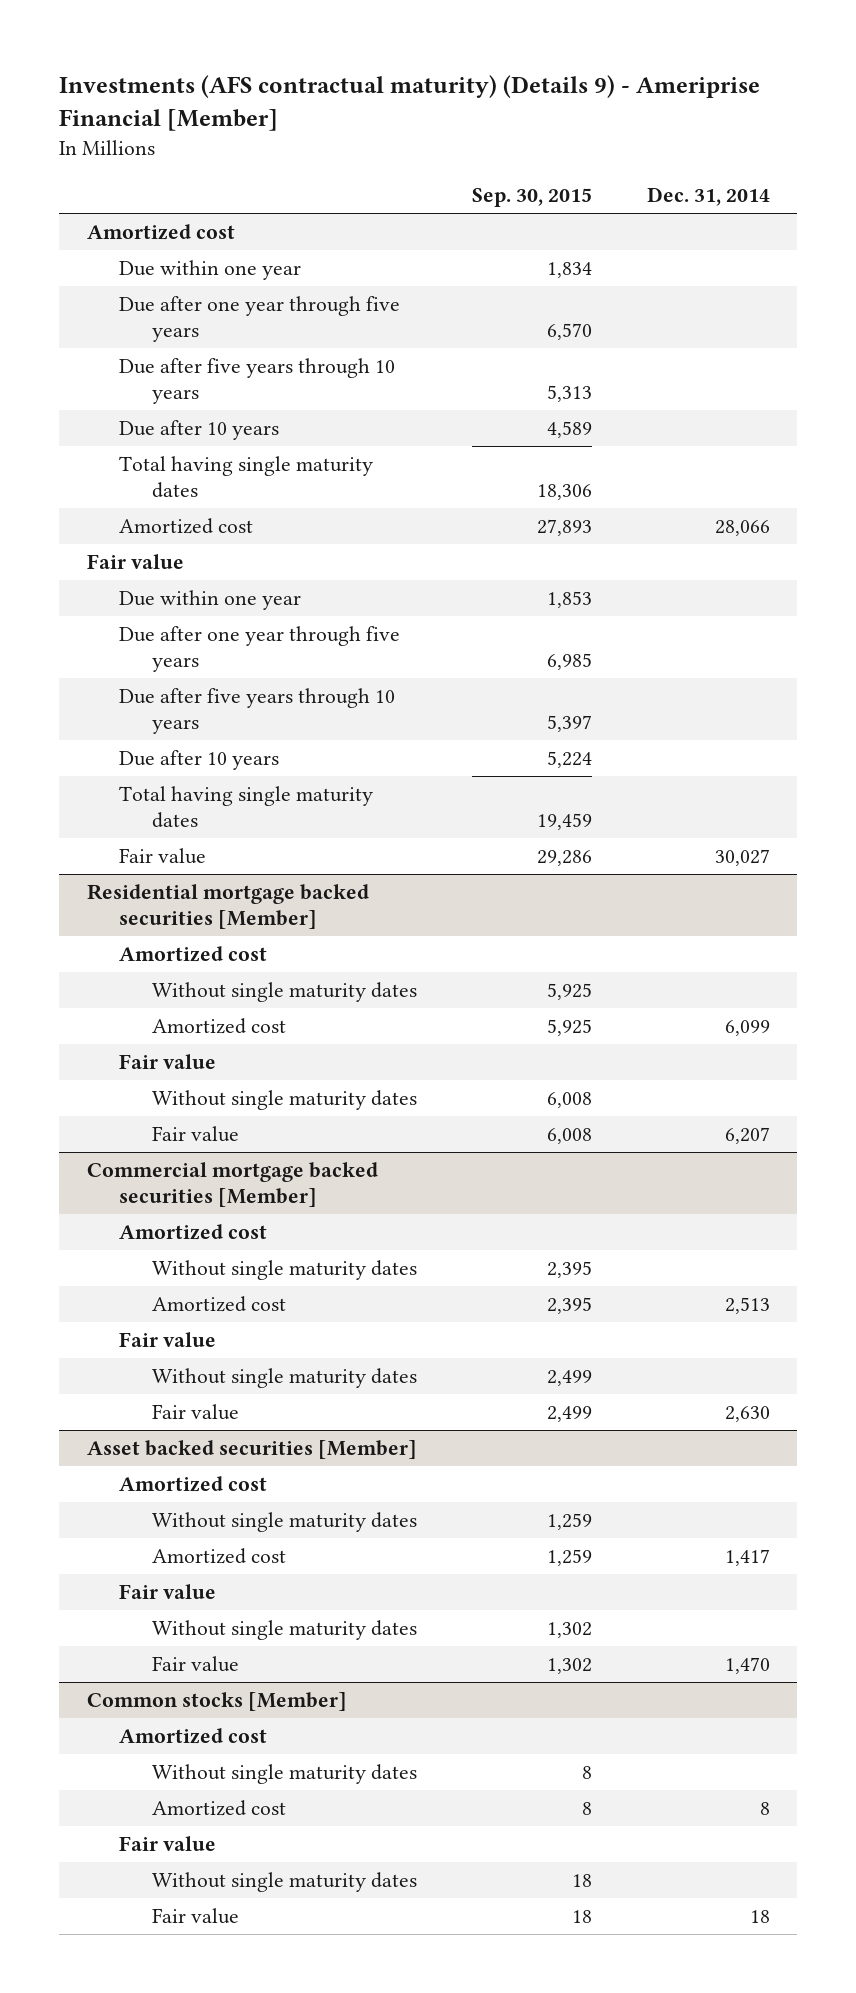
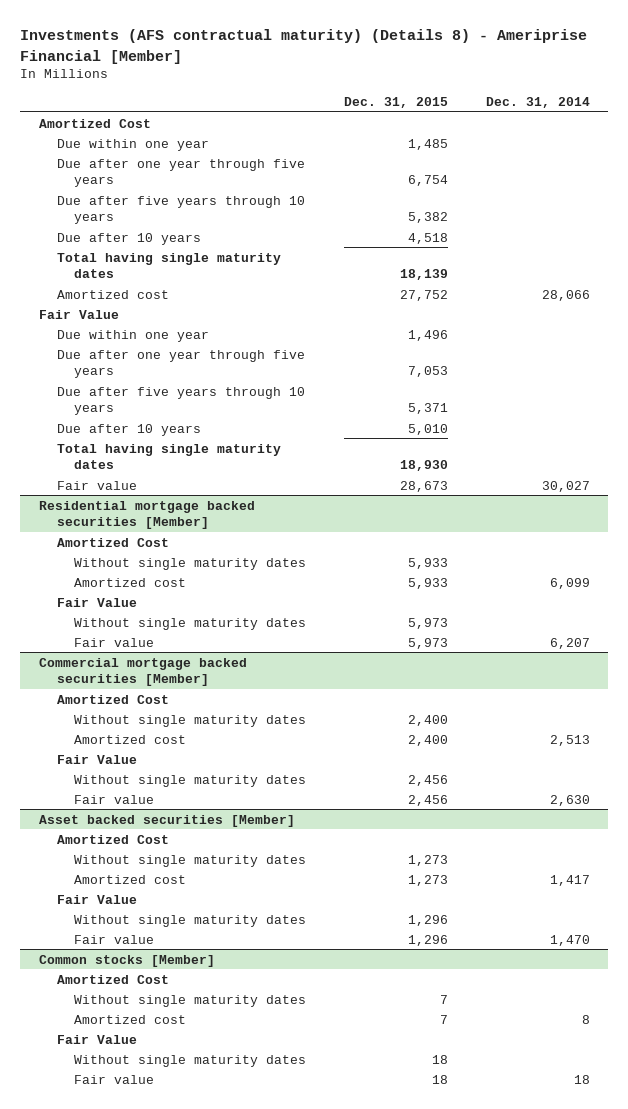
[59,74,761,132] Investments (AFS contractual maturity) (Details 9) - Ameriprise Financial [Member] -> [19,29,587,64] Investments (AFS contractual maturity) (Details 8) - Ameriprise Financial [Member]
[471,187,592,207] Sep. 30, 2015 -> none
none -> [343,96,448,108] Dec. 31, 2015
[86,224,235,241] Amortized cost -> [38,118,151,128] Amortized Cost
[86,554,184,570] Fair value -> [38,309,119,319] Fair Value
[119,946,268,963] Amortized cost -> [56,537,169,547] Amortized Cost
[119,1054,217,1070] Fair value -> [56,597,137,607] Fair Value
[119,1224,268,1241] Amortized cost -> [56,694,169,704] Amortized Cost
[119,1332,217,1348] Fair value -> [56,754,137,764] Fair Value
[119,1476,268,1493] Amortized cost -> [56,834,169,844] Amortized Cost
[119,1584,217,1600] Fair value -> [56,894,137,904] Fair Value
[119,1728,268,1745] Amortized cost -> [56,974,169,984] Amortized Cost
[119,1836,217,1852] Fair value -> [56,1034,137,1044] Fair Value

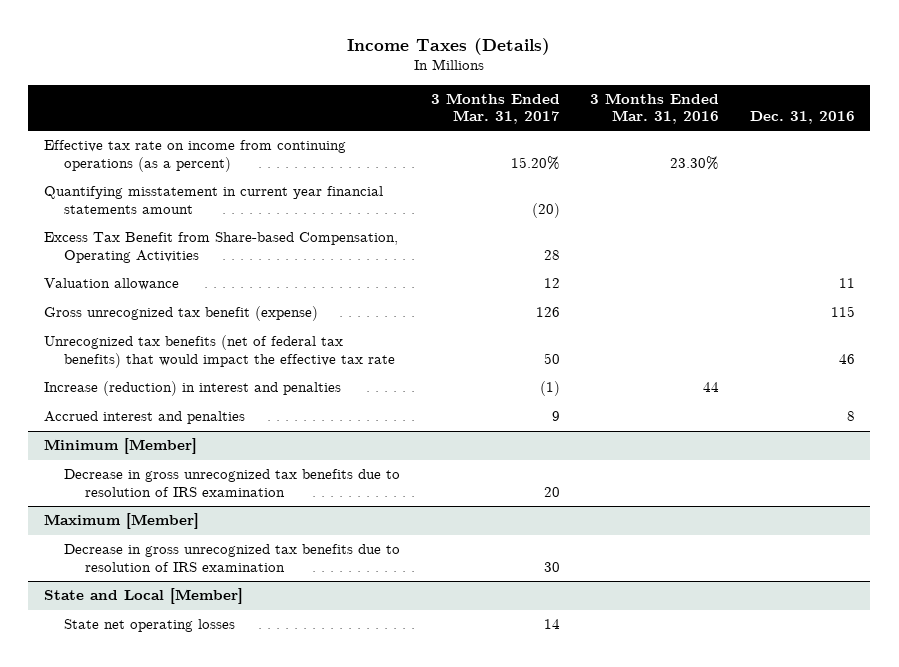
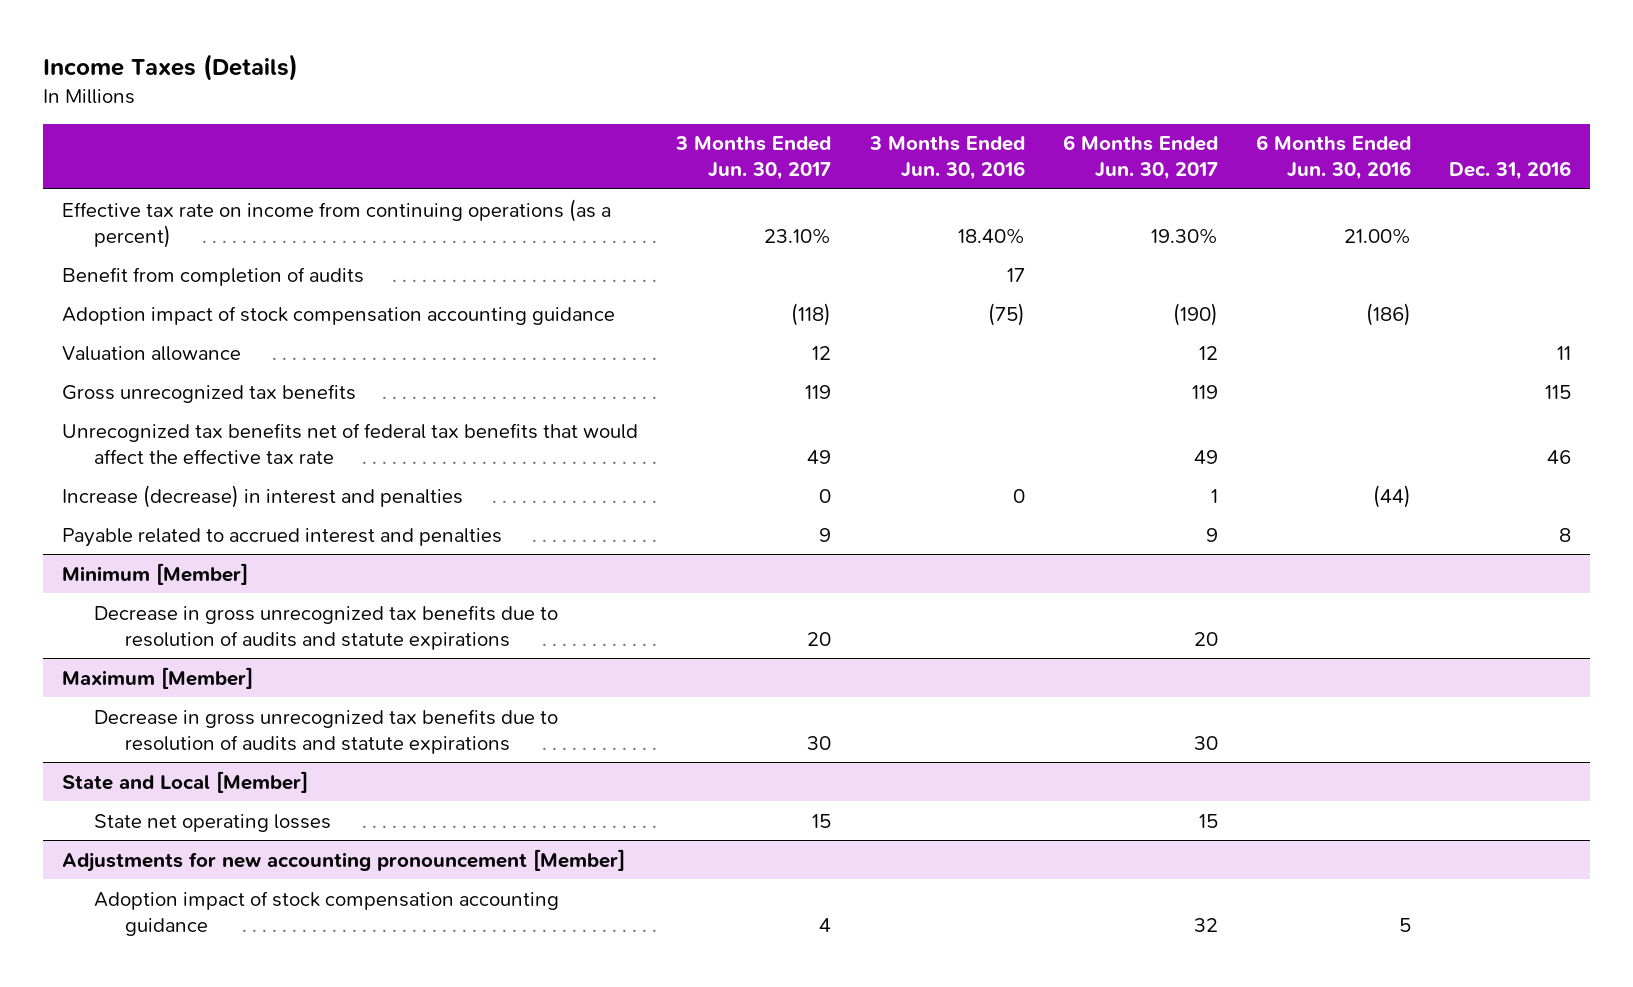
[430,92,560,125] 3 Months Ended Mar. 31, 2017 -> none
[590,92,720,125] 3 Months Ended Mar. 31, 2016 -> none
none -> [675,136,832,181] 3 Months Ended Jun. 30, 2017
none -> [868,136,1025,181] 3 Months Ended Jun. 30, 2016
none -> [1062,135,1218,181] 6 Months Ended Jun. 30, 2017
none -> [1256,135,1412,181] 6 Months Ended Jun. 30, 2016
[43,186,383,214] Quantifying misstatement in current year financial statements amount -> none
[43,232,398,263] Excess Tax Benefit from Share-based Compensation, Operating Activities -> none
none -> [61,266,364,286] Benefit from completion of audits
none -> [61,305,615,325] Adoption impact of stock compensation accounting guidance
[43,306,318,322] Gross unrecognized tax benefit (expense) -> [61,383,356,403] Gross unrecognized tax benefits
[43,335,396,368] Unrecognized tax benefits (net of federal tax benefits) that would impact the effective tax rate -> [61,422,638,464] Unrecognized tax benefits net of federal tax benefits that would affect the effective tax rate
[43,381,341,397] Increase (reduction) in interest and penalties -> [61,484,463,508] Increase (decrease) in interest and penalties
[43,411,245,425] Accrued interest and penalties -> [61,527,502,547] Payable related to accrued interest and penalties
[64,469,401,497] Decrease in gross unrecognized tax benefits due to resolution of IRS examination -> [93,604,558,650] Decrease in gross unrecognized tax benefits due to resolution of audits and statute expirations
[64,544,401,572] Decrease in gross unrecognized tax benefits due to resolution of IRS examination -> [93,708,558,754] Decrease in gross unrecognized tax benefits due to resolution of audits and statute expirations
none -> [61,848,625,872] Adjustments for new accounting pronouncement [Member]
none -> [93,890,559,936] Adoption impact of stock compensation accounting guidance

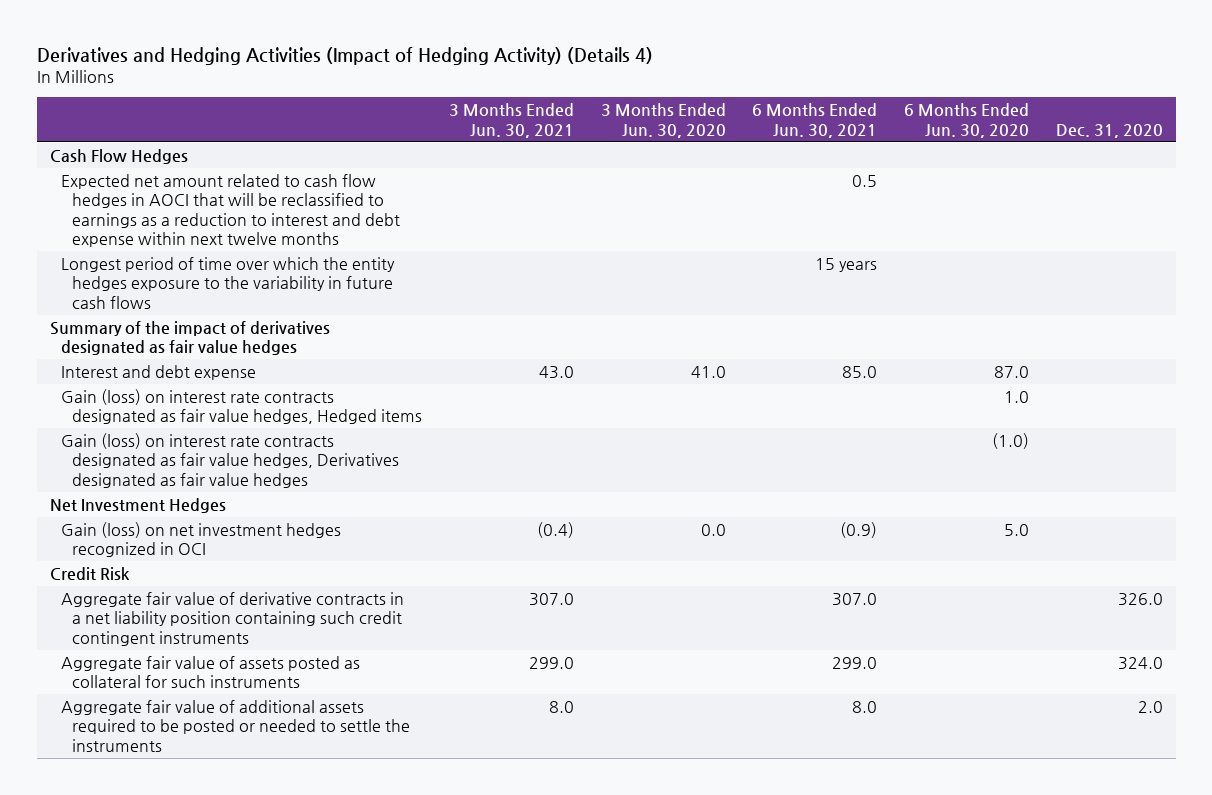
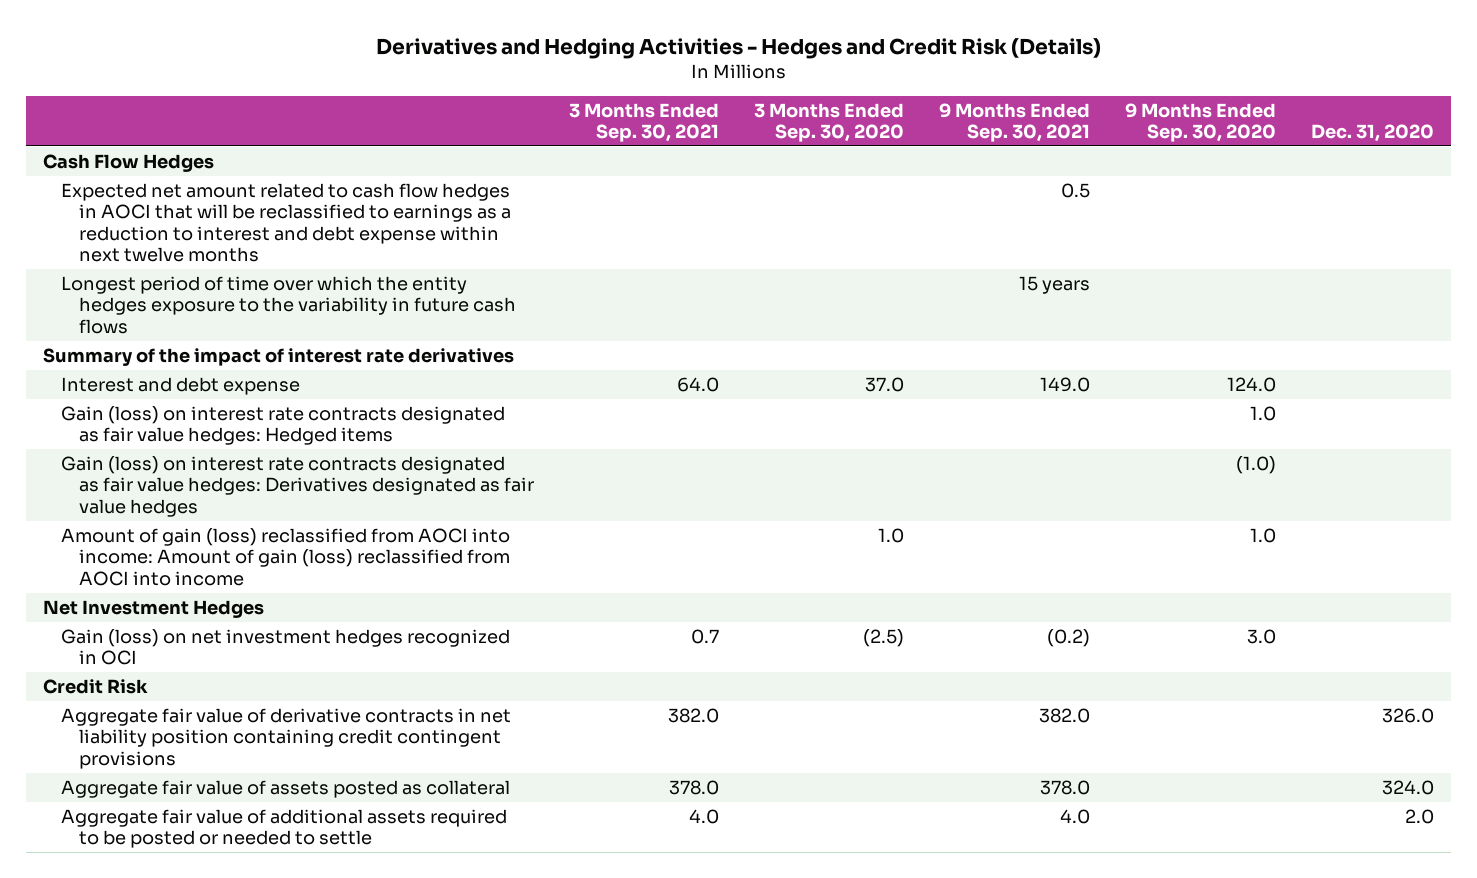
[36,46,653,65] Derivatives and Hedging Activities (Impact of Hedging Activity) (Details 4) -> [375,37,1101,59] Derivatives and Hedging Activities - Hedges and Credit Risk (Details)
[449,103,575,138] 3 Months Ended Jun. 30, 2021 -> none
[600,103,726,138] 3 Months Ended Jun. 30, 2020 -> none
[752,103,878,138] 6 Months Ended Jun. 30, 2021 -> none
[903,103,1029,138] 6 Months Ended Jun. 30, 2020 -> none
none -> [569,102,720,142] 3 Months Ended Sep. 30, 2021
none -> [754,102,905,142] 3 Months Ended Sep. 30, 2020
none -> [938,102,1090,142] 9 Months Ended Sep. 30, 2021
none -> [1124,102,1276,142] 9 Months Ended Sep. 30, 2020
[49,320,330,356] Summary of the impact of derivatives designated as fair value hedges -> none
none -> [43,348,515,367] Summary of the impact of interest rate derivatives
[61,388,423,425] Gain (loss) on interest rate contracts designated as fair value hedges, Hedged items -> [61,406,506,446] Gain (loss) on interest rate contracts designated as fair value hedges: Hedged items
[61,432,400,488] Gain (loss) on interest rate contracts designated as fair value hedges, Derivatives designated as fair value hedges -> [61,456,535,517] Gain (loss) on interest rate contracts designated as fair value hedges: Derivatives designated as fair value hedges
none -> [61,528,511,586] Amount of gain (loss) reclassified from AOCI into income: Amount of gain (loss) reclassified from AOCI into income
[61,591,405,646] Aggregate fair value of derivative contracts in a net liability position containing such credit contingent instruments -> [61,708,512,769] Aggregate fair value of derivative contracts in net liability position containing credit contingent provisions
[61,655,361,689] Aggregate fair value of assets posted as collateral for such instruments -> [61,780,511,799] Aggregate fair value of assets posted as collateral
[61,699,411,752] Aggregate fair value of additional assets required to be posted or needed to settle the instruments -> [61,809,508,849] Aggregate fair value of additional assets required to be posted or needed to settle

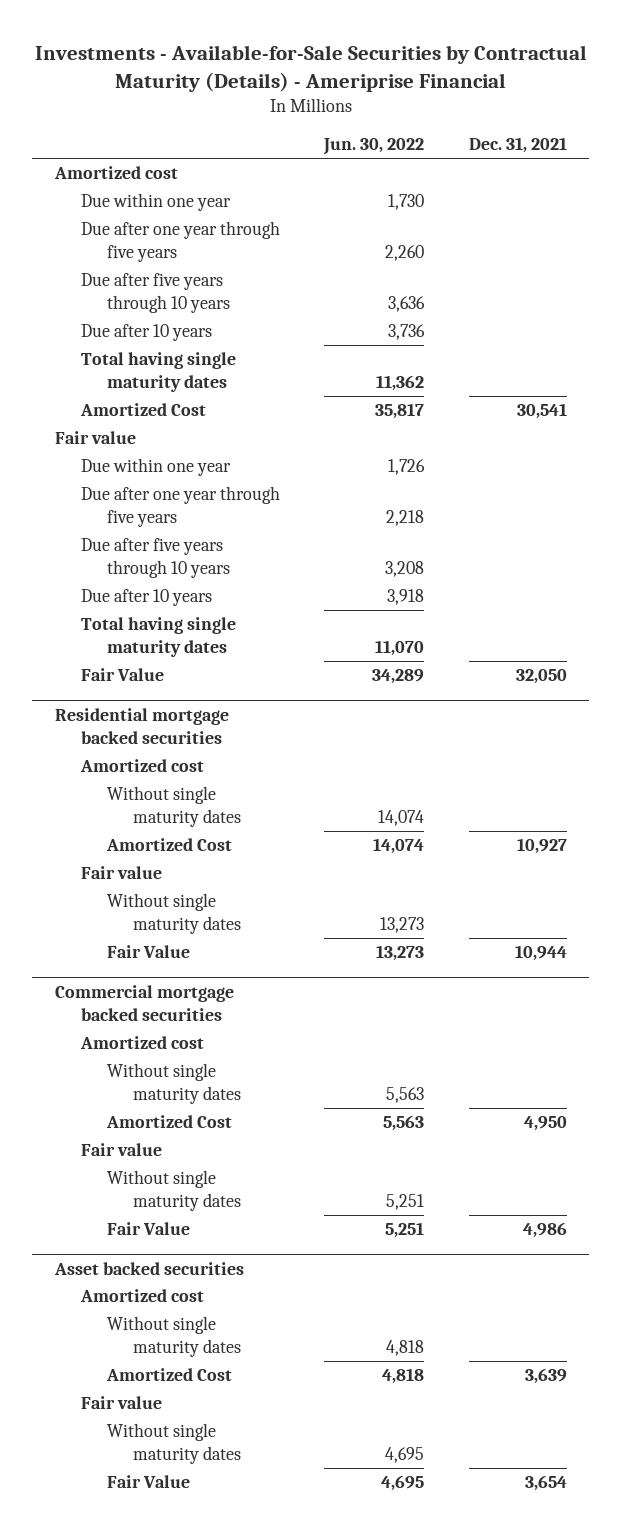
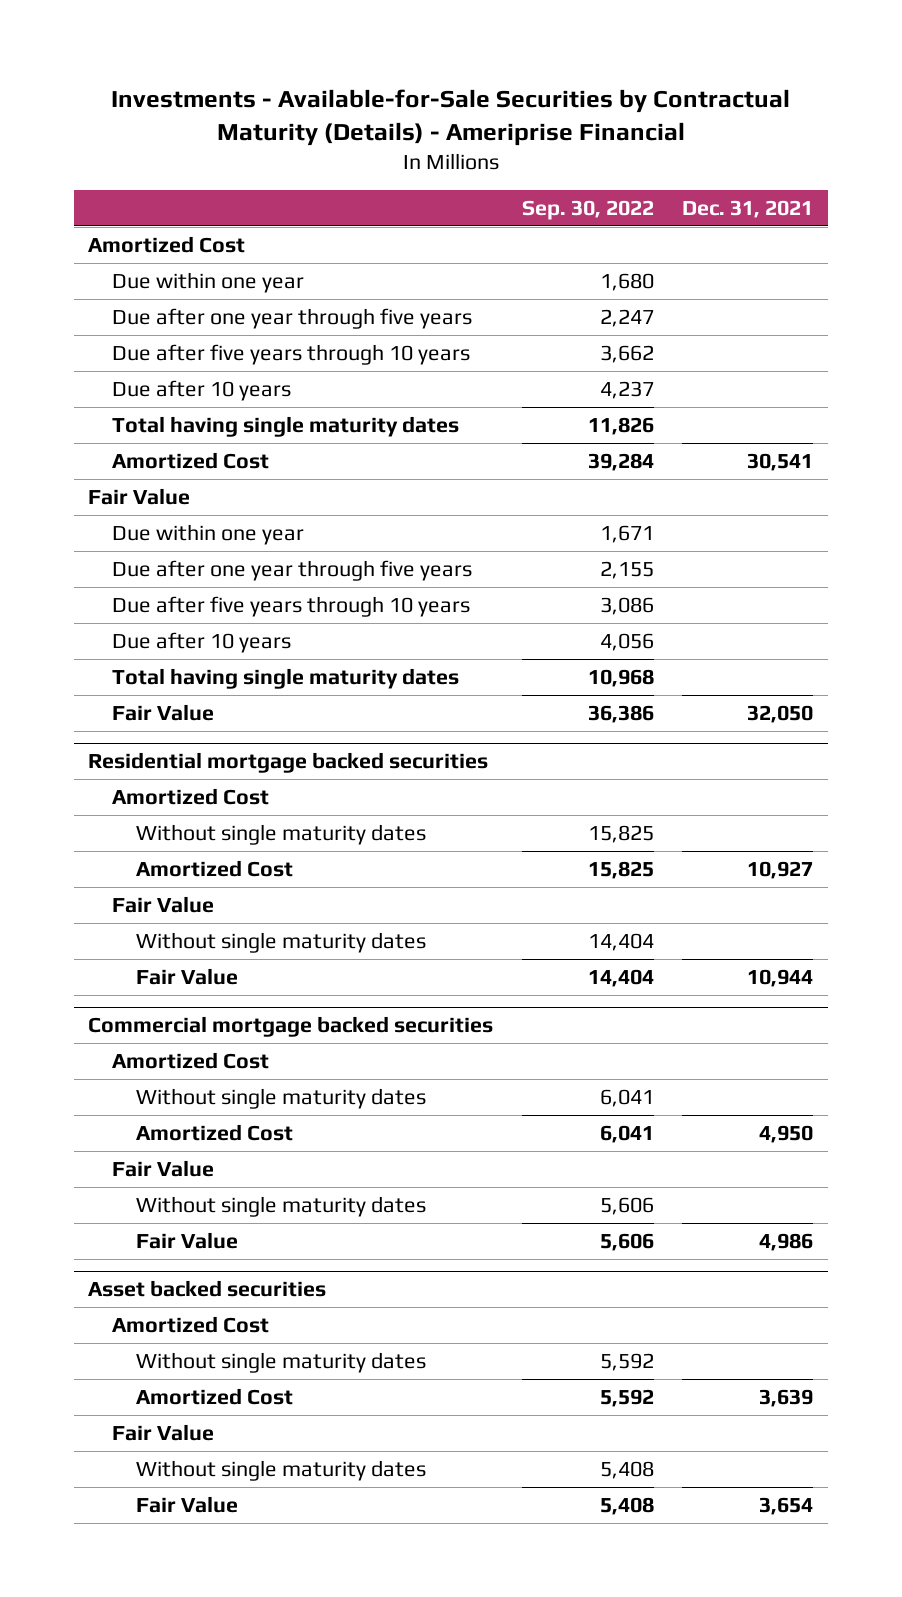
[323,138,425,156] Jun. 30, 2022 -> none
none -> [521,199,654,220] Sep. 30, 2022
[53,166,178,180] Amortized cost -> [88,235,246,253] Amortized Cost
[54,431,136,445] Fair value -> [88,487,191,505] Fair Value
[79,759,204,773] Amortized cost -> [112,787,270,805] Amortized Cost
[80,866,162,880] Fair value -> [112,895,215,913] Fair Value
[79,1036,204,1050] Amortized cost -> [112,1051,270,1069] Amortized Cost
[80,1143,162,1157] Fair value -> [112,1159,215,1177] Fair Value
[79,1289,204,1303] Amortized cost -> [112,1315,270,1333] Amortized Cost
[80,1396,162,1410] Fair value -> [112,1423,215,1441] Fair Value

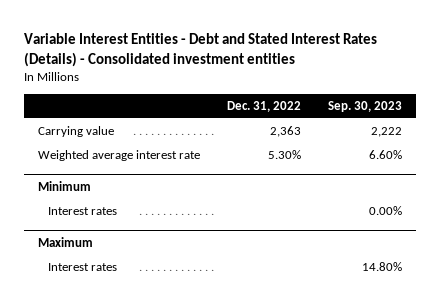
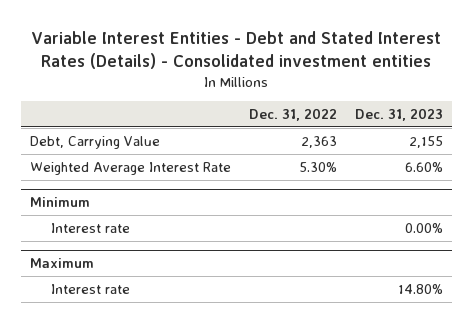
[328,100,403,112] Sep. 30, 2023 -> none
none -> [354,107,443,121] Dec. 31, 2023
[38,126,115,138] Carrying value -> [30,135,161,149] Debt, Carrying Value
[38,150,201,162] Weighted average interest rate -> [30,161,232,175] Weighted Average Interest Rate
[47,207,117,216] Interest rates -> [50,222,130,233] Interest rate
[47,263,117,272] Interest rates -> [50,283,130,294] Interest rate

